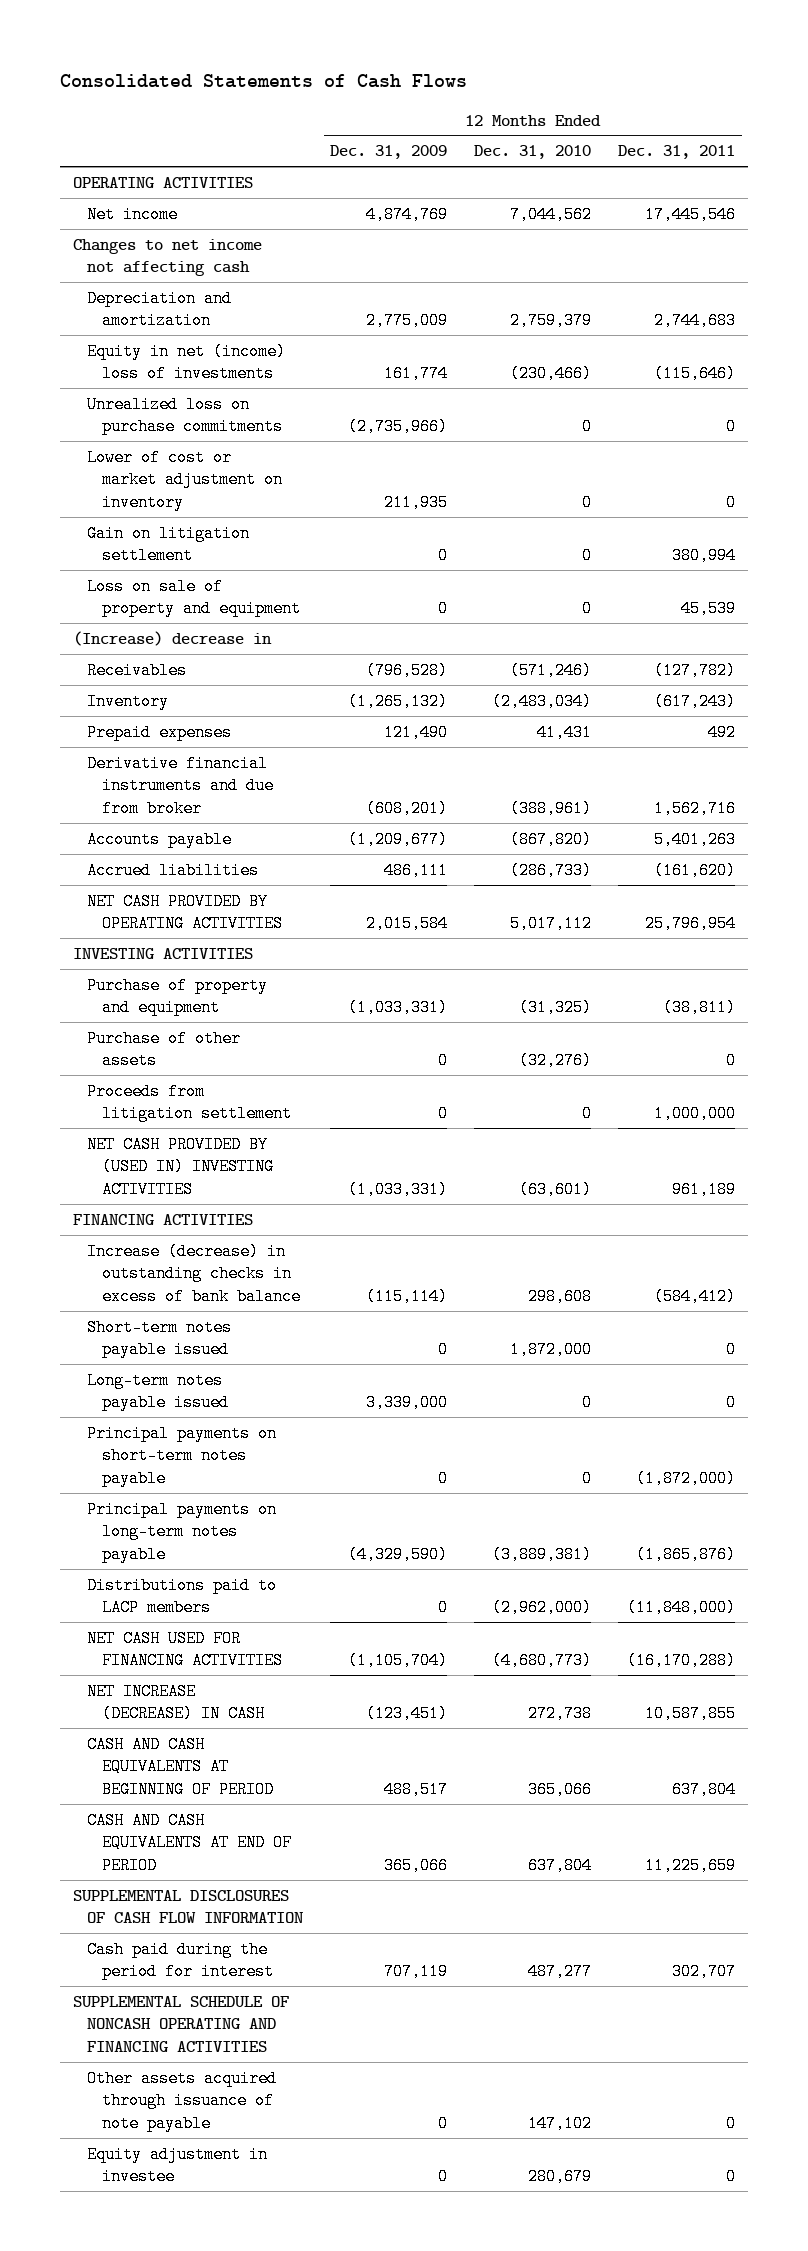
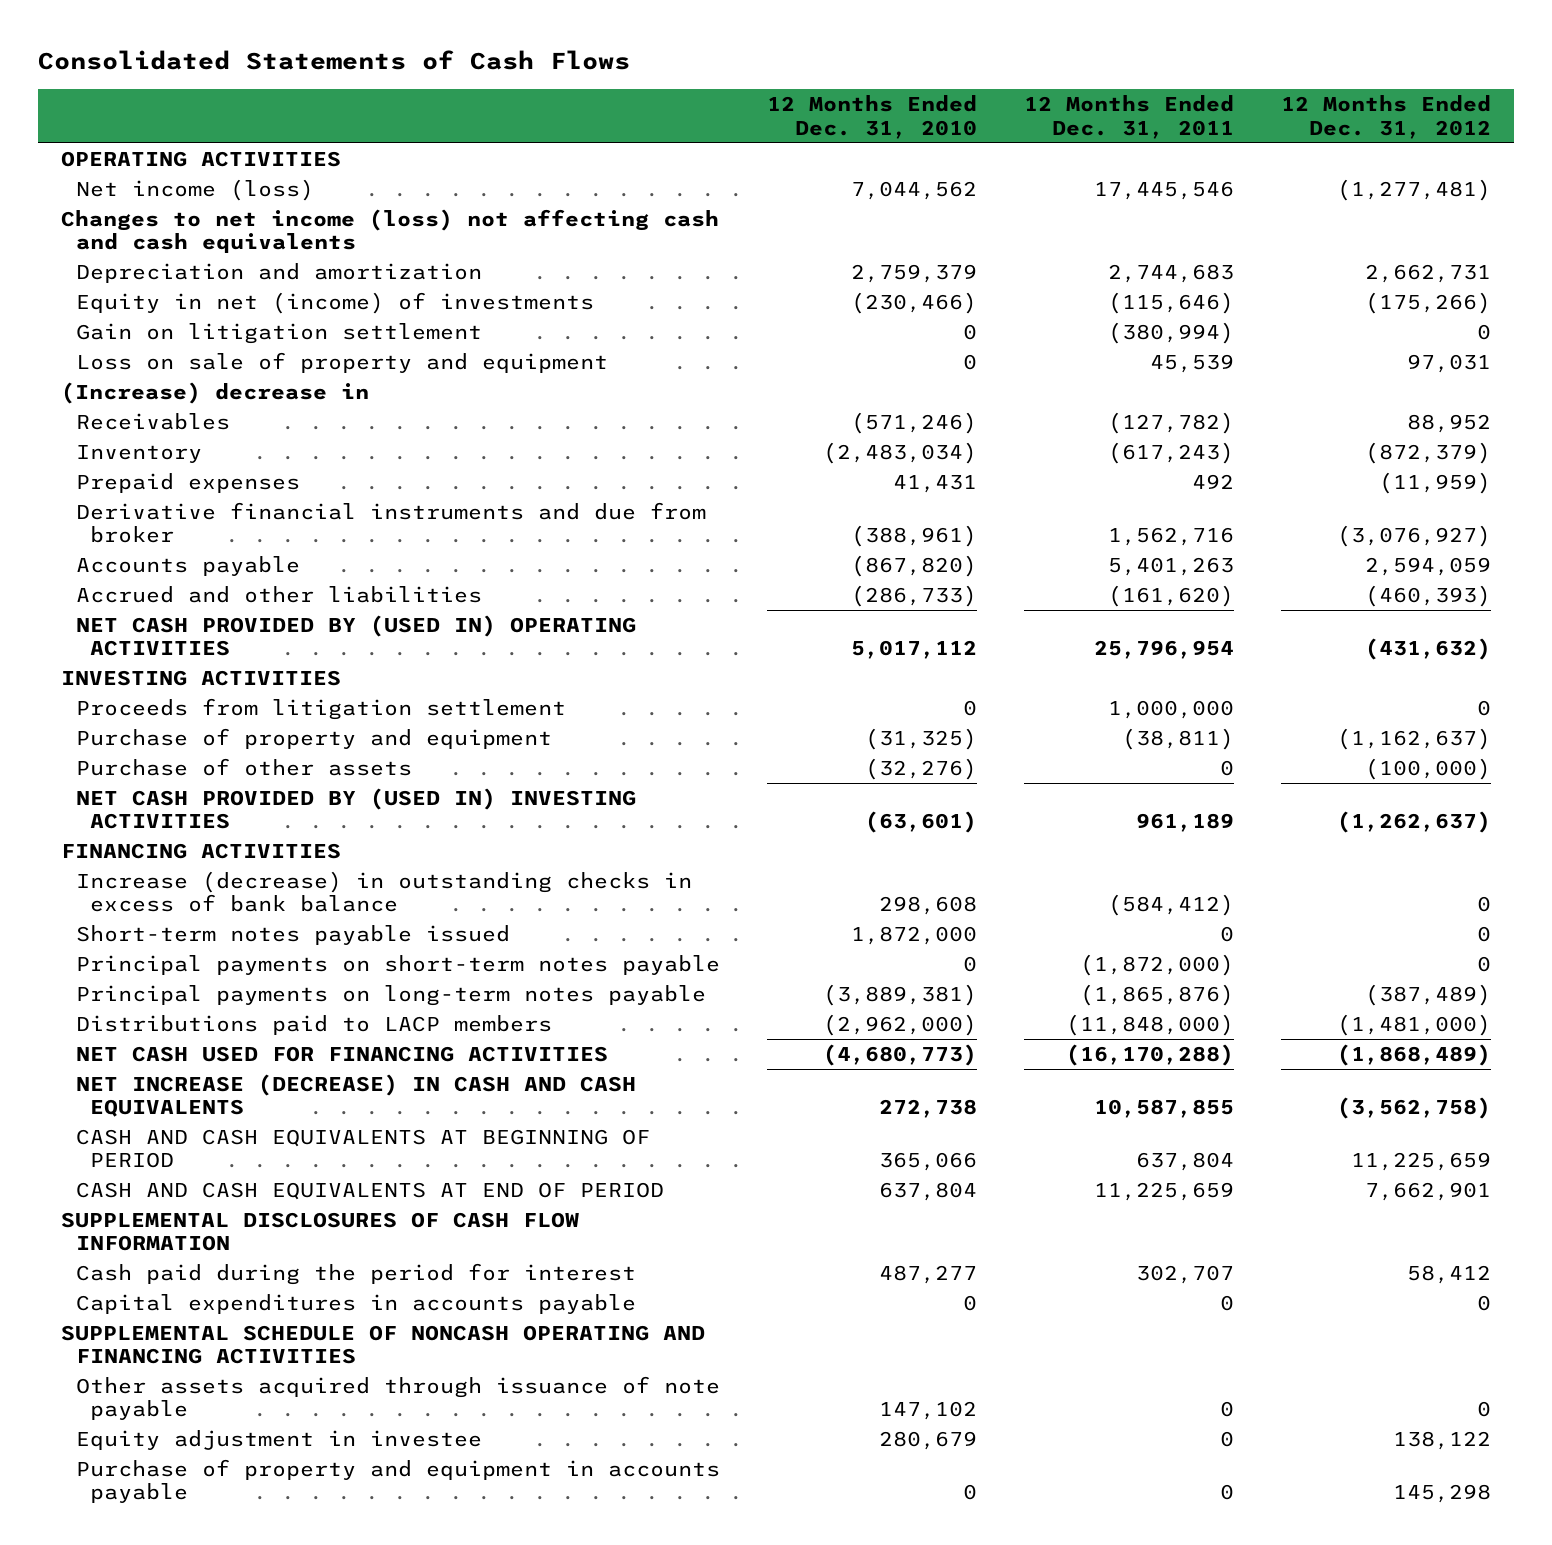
[330,145,448,160] Dec. 31, 2009 -> none
none -> [1280,95,1491,139] 12 Months Ended Dec. 31, 2012
[87,205,179,223] Net income -> [75,179,314,202] Net income (loss)
[73,238,263,277] Changes to net income not affecting cash -> [61,209,720,254] Changes to net income (loss) not affecting cash and cash equivalents
[87,395,283,436] Unrealized loss on purchase commitments -> none
[87,448,283,511] Lower of cost or market adjustment on inventory -> none
[87,342,287,383] Equity in net (income) loss of investments -> [75,292,594,315] Equity in net (income) of investments
[671,547,736,565] 380,994 -> [1107,322,1234,345] (380,994)
[87,861,260,879] Accrued liabilities -> [75,586,482,604] Accrued and other liabilities
[87,892,283,933] NET CASH PROVIDED BY OPERATING ACTIVITIES -> [75,615,636,657] NET CASH PROVIDED BY (USED IN) OPERATING ACTIVITIES
[87,1082,292,1123] Proceeds from litigation settlement -> [75,698,566,721] Proceeds from litigation settlement
[87,1371,229,1412] Long-term notes payable issued -> none
[87,1682,265,1723] NET INCREASE (DECREASE) IN CASH -> [75,1074,636,1118] NET INCREASE (DECREASE) IN CASH AND CASH EQUIVALENTS
none -> [75,1294,636,1315] Capital expenditures in accounts payable
none -> [75,1459,720,1504] Purchase of property and equipment in accounts payable

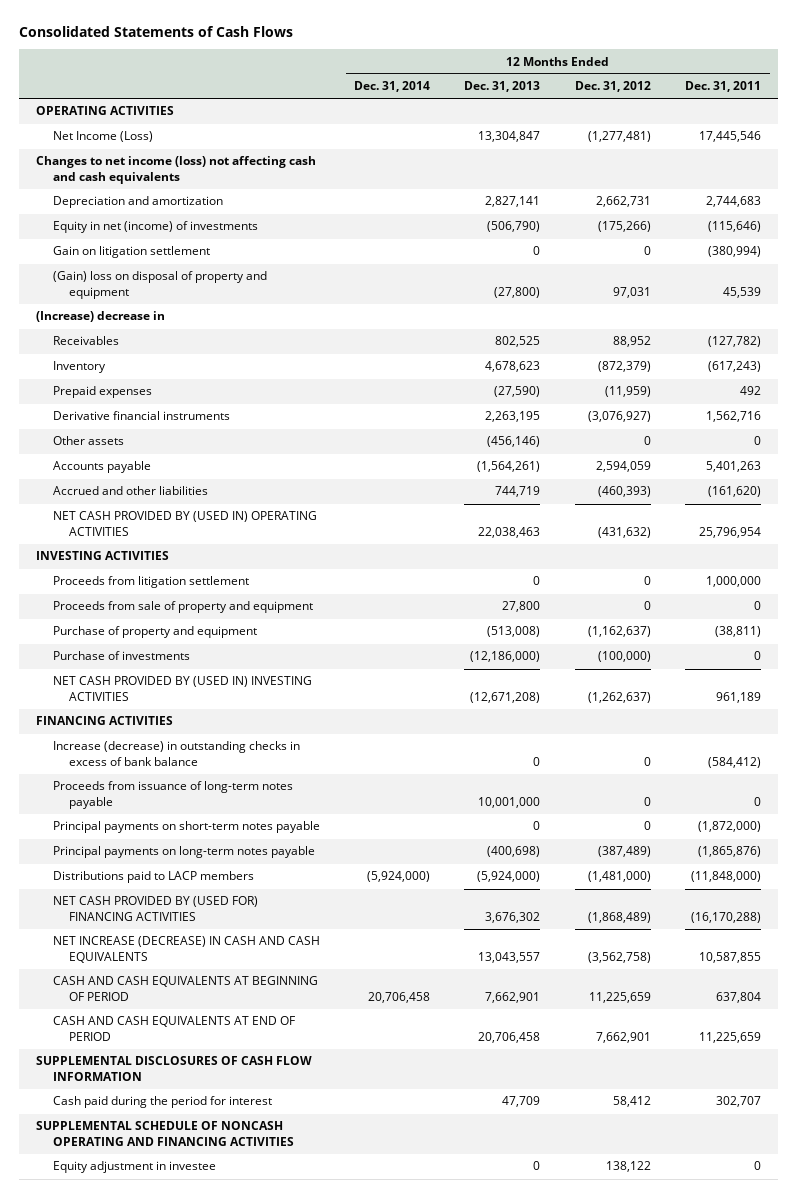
[766,95,977,139] 12 Months Ended Dec. 31, 2010 -> none
none -> [354,81,431,93] Dec. 31, 2014
none -> [464,81,541,93] Dec. 31, 2013
[75,179,314,202] Net income (loss) -> [52,131,153,143] Net Income (Loss)
[75,352,608,374] Loss on sale of property and equipment -> [52,271,267,299] (Gain) loss on disposal of property and equipment
[75,502,706,544] Derivative financial instruments and due from broker -> [52,411,230,421] Derivative financial instruments
none -> [52,436,124,446] Other assets
none -> [52,601,313,614] Proceeds from sale of property and equipment
[75,758,412,777] Purchase of other assets -> none
none -> [52,651,190,661] Purchase of investments
[75,925,510,946] Short-term notes payable issued -> none
none -> [52,781,293,809] Proceeds from issuance of long-term notes payable
[75,1046,608,1063] NET CASH USED FOR FINANCING ACTIVITIES -> [52,896,258,921] NET CASH PROVIDED BY (USED FOR) FINANCING ACTIVITIES
[75,1294,636,1315] Capital expenditures in accounts payable -> none
[75,1376,720,1421] Other assets acquired through issuance of note payable -> none
[75,1459,720,1504] Purchase of property and equipment in accounts payable -> none

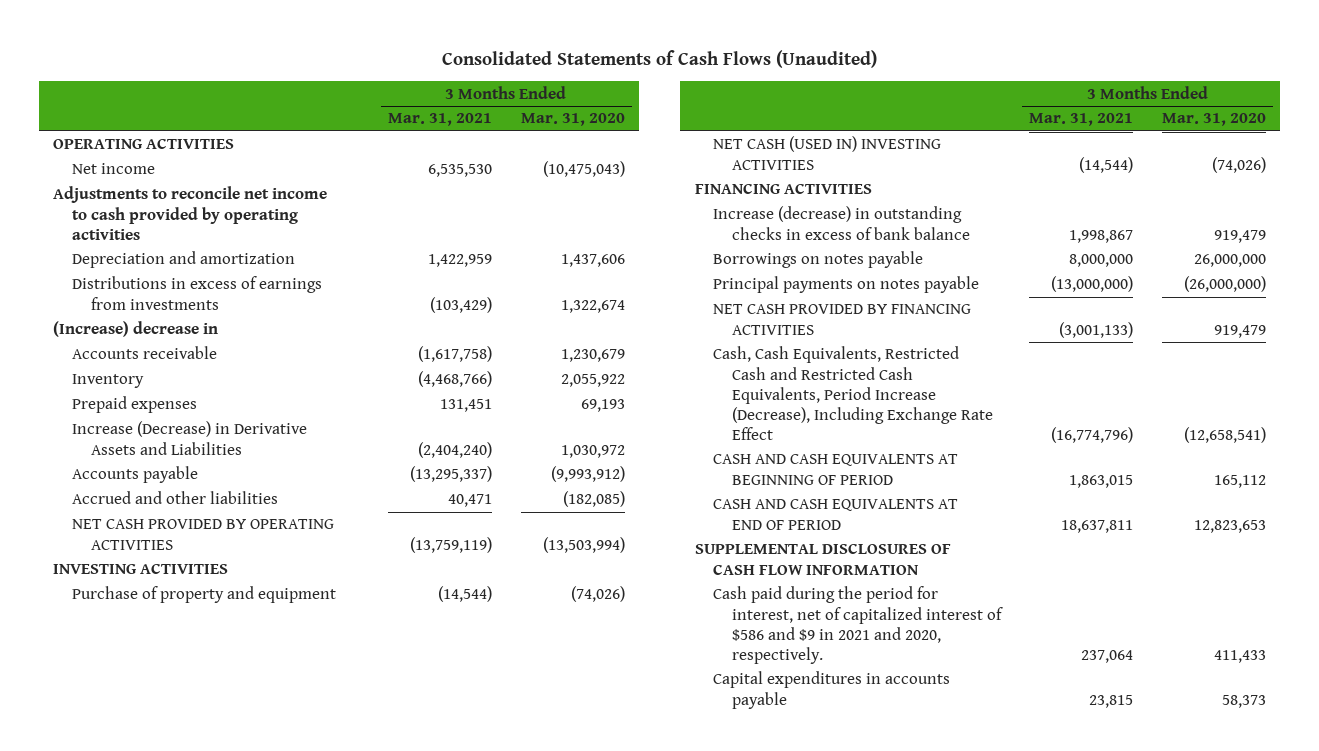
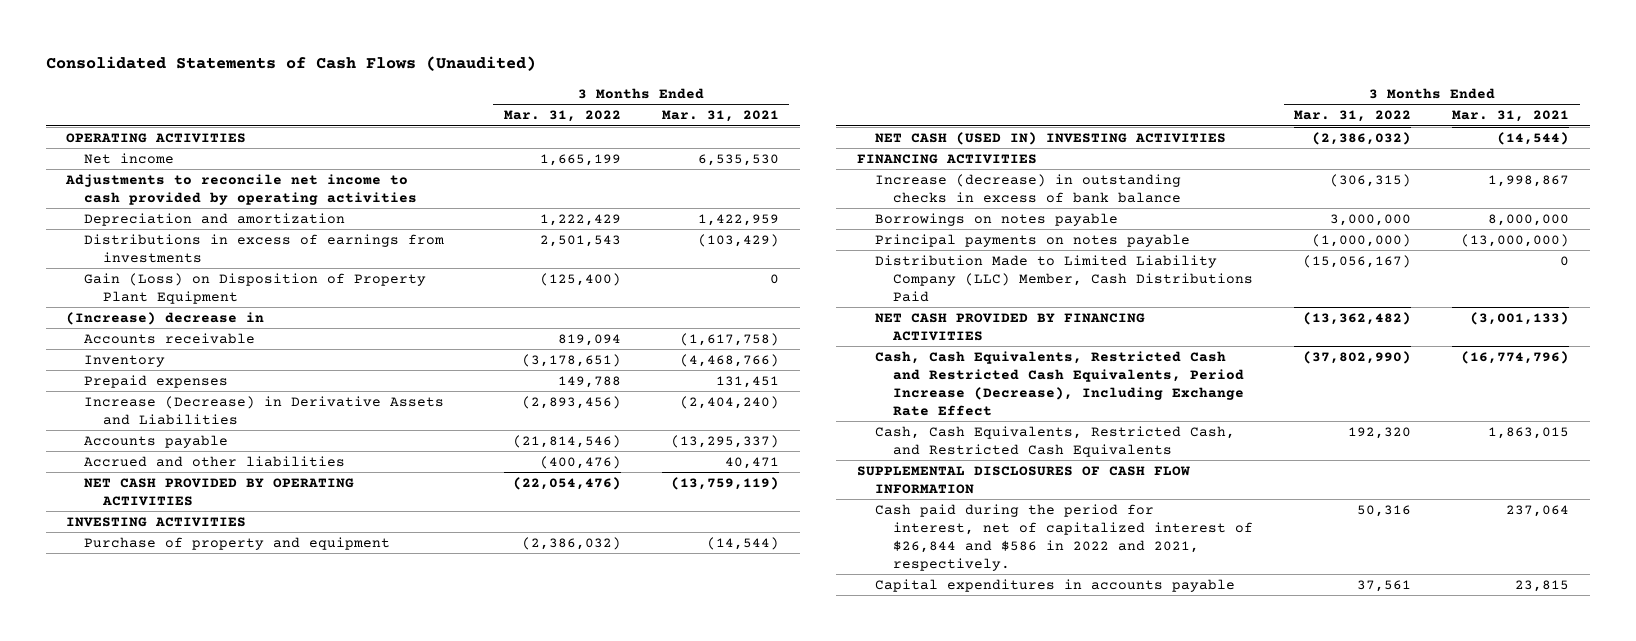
[520,113,625,127] Mar. 31, 2020 -> none
none -> [503,110,621,123] Mar. 31, 2022
none -> [84,272,427,304] Gain (Loss) on Disposition of Property Plant Equipment
none -> [874,254,1253,302] Distribution Made to Limited Liability Company (LLC) Member, Cash Distributions Paid
[713,499,959,530] CASH AND CASH EQUIVALENTS AT END OF PERIOD -> none
[713,454,959,485] CASH AND CASH EQUIVALENTS AT BEGINNING OF PERIOD -> [874,425,1235,457] Cash, Cash Equivalents, Restricted Cash, and Restricted Cash Equivalents
[713,586,1003,664] Cash paid during the period for interest, net of capitalized interest of $586 and $9 in 2021 and 2020, respectively. -> [874,503,1253,571] Cash paid during the period for interest, net of capitalized interest of $26,844 and $586 in 2022 and 2021, respectively.

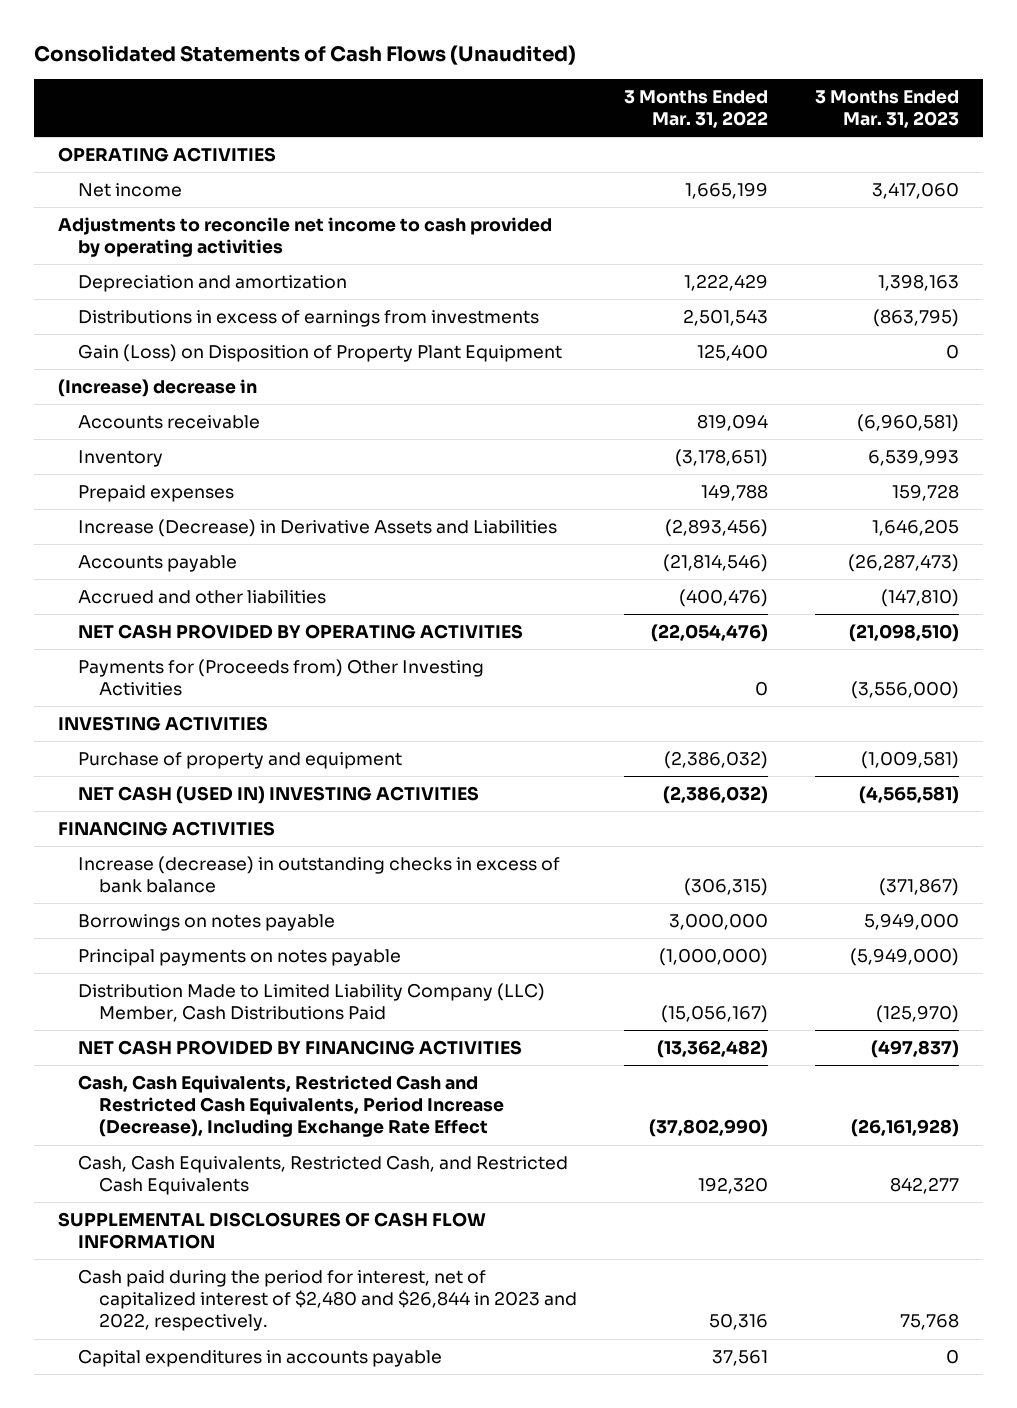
[661,110,779,123] Mar. 31, 2021 -> none
none -> [815,89,960,128] 3 Months Ended Mar. 31, 2023
[539,272,621,286] (125,400) -> [697,343,769,361] 125,400
none -> [78,658,485,697] Payments for (Proceeds from) Other Investing Activities
[874,503,1253,571] Cash paid during the period for interest, net of capitalized interest of $26,844 and $586 in 2022 and 2021, respectively. -> [78,1268,577,1332] Cash paid during the period for interest, net of capitalized interest of $2,480 and $26,844 in 2023 and 2022, respectively.

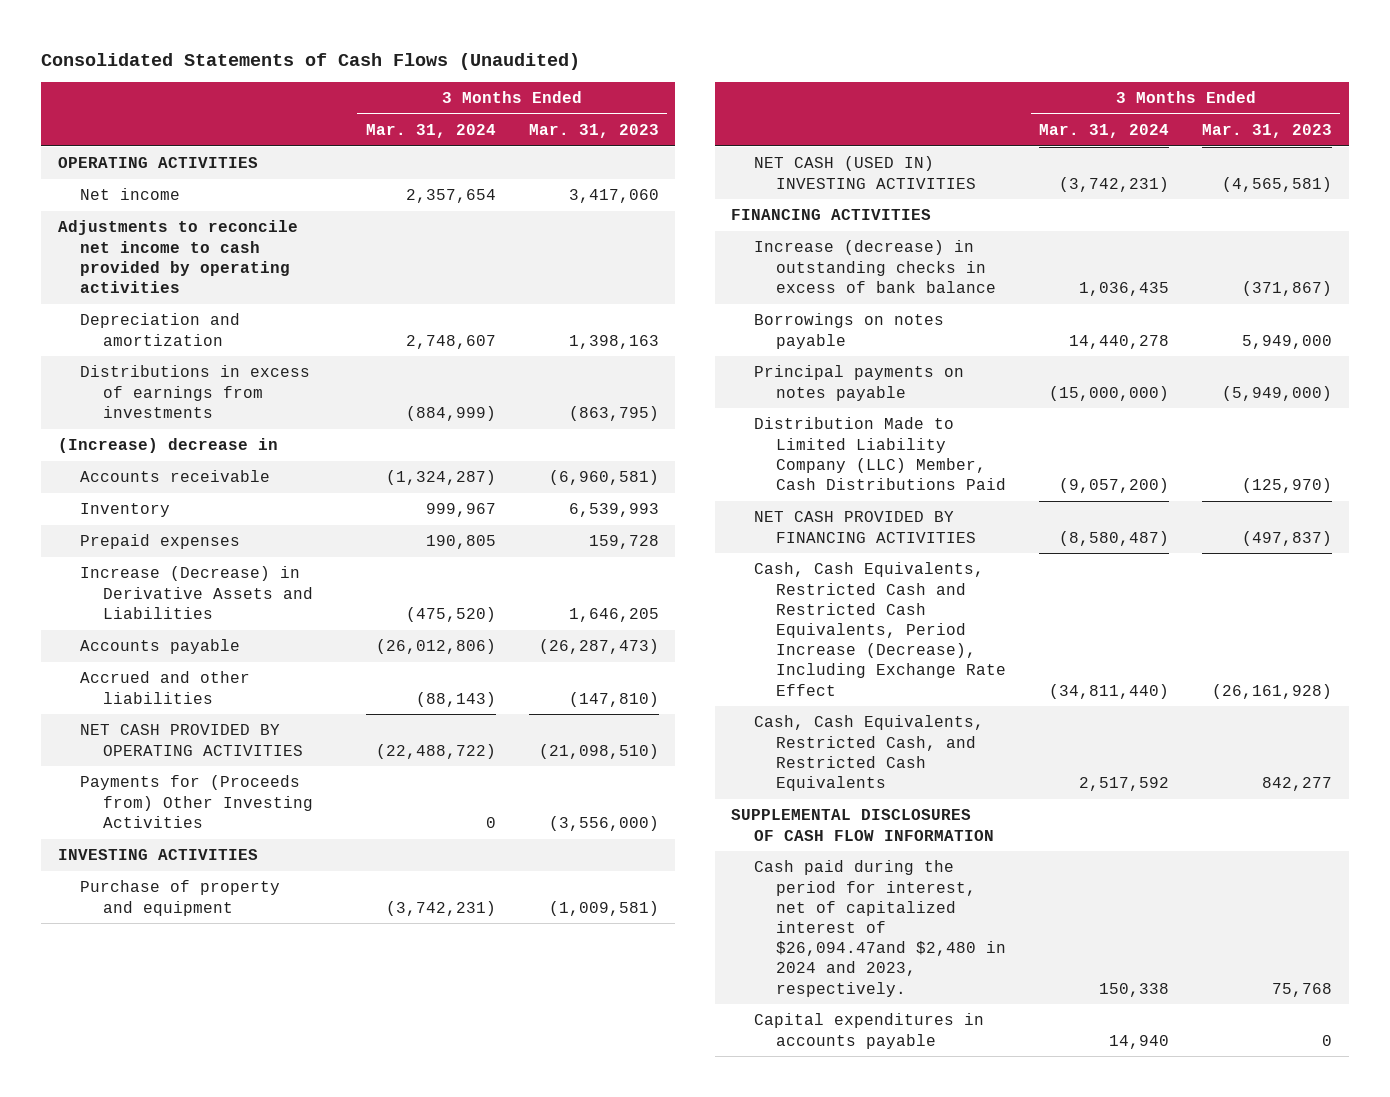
[624,89,769,128] 3 Months Ended Mar. 31, 2022 -> none
none -> [365,124,496,139] Mar. 31, 2024
[78,343,563,362] Gain (Loss) on Disposition of Property Plant Equipment -> none
[78,1268,577,1332] Cash paid during the period for interest, net of capitalized interest of $2,480 and $26,844 in 2023 and 2022, respectively. -> [753,860,1007,997] Cash paid during the period for interest, net of capitalized interest of $26,094.47and $2,480 in 2024 and 2023, respectively.

